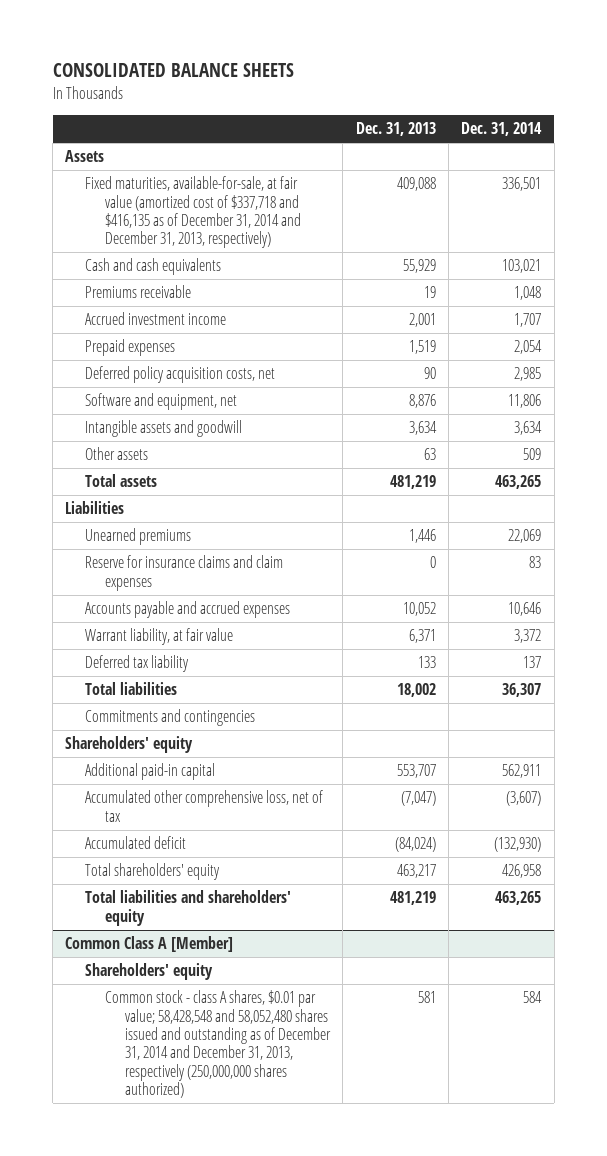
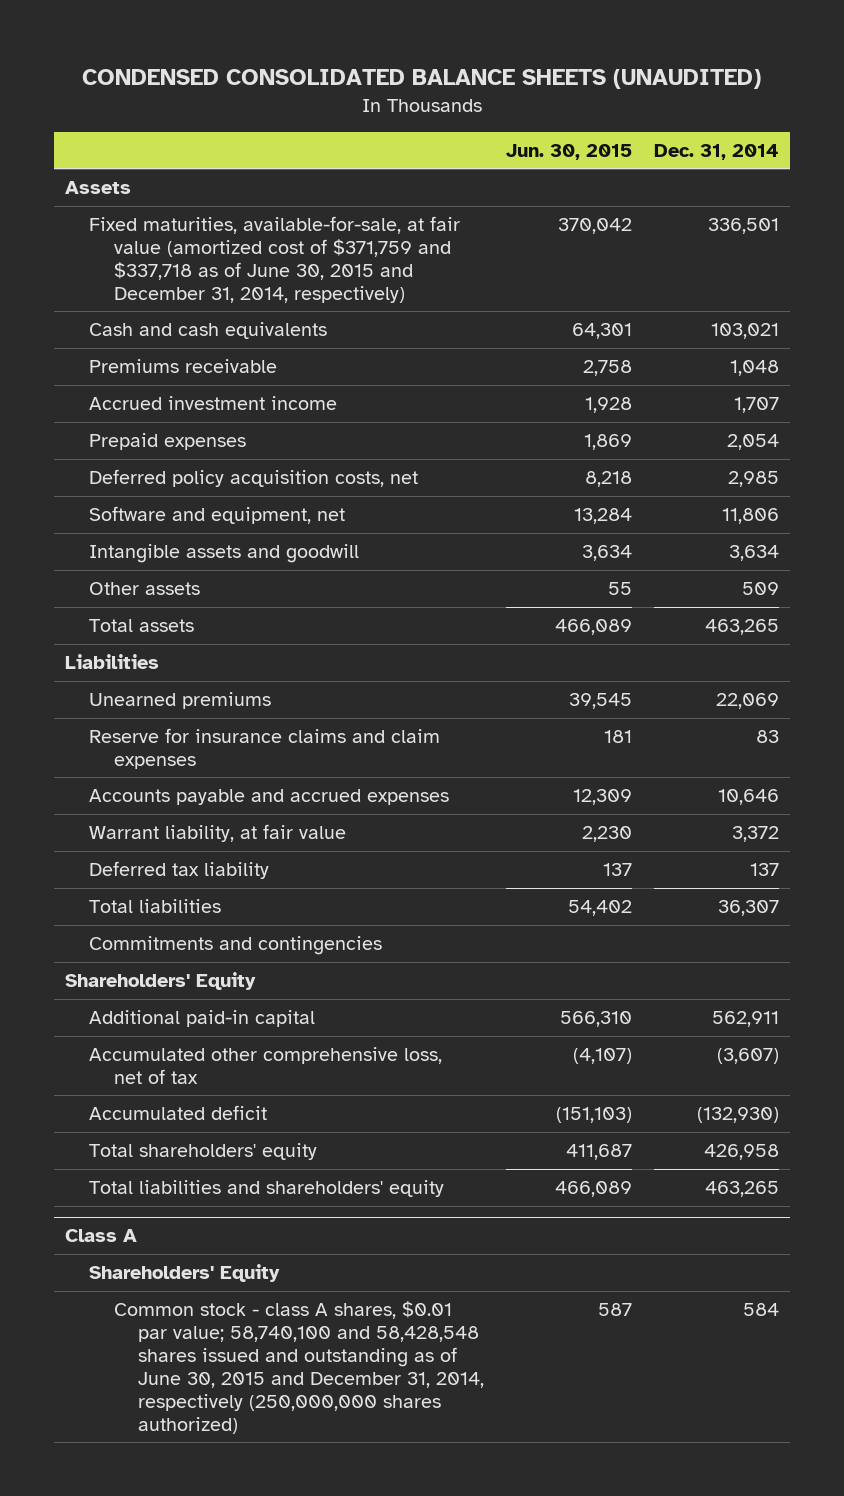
[52,63,294,78] CONSOLIDATED BALANCE SHEETS -> [82,69,762,90] CONDENSED CONSOLIDATED BALANCE SHEETS (UNAUDITED)
[355,122,436,137] Dec. 31, 2013 -> none
none -> [505,143,632,160] Jun. 30, 2015
[85,176,302,249] Fixed maturities, available-for-sale, at fair value (amortized cost of $337,718 and $416,135 as of December 31, 2014 and December 31, 2013, respectively) -> [89,216,461,303] Fixed maturities, available-for-sale, at fair value (amortized cost of $371,759 and $337,718 as of June 30, 2015 and December 31, 2014, respectively)
[65,736,194,754] Shareholders' equity -> [65,972,257,991] Shareholders' Equity
[65,936,234,953] Common Class A [Member] -> [65,1229,138,1243] Class A
[85,963,214,981] Shareholders' equity -> [89,1264,281,1283] Shareholders' Equity
[105,990,331,1099] Common stock - class A shares, $0.01 par value; 58,428,548 and 58,052,480 shares issued and outstanding as of December 31, 2014 and December 31, 2013, respectively (250,000,000 shares authorized) -> [113,1301,484,1434] Common stock - class A shares, $0.01 par value; 58,740,100 and 58,428,548 shares issued and outstanding as of June 30, 2015 and December 31, 2014, respectively (250,000,000 shares authorized)

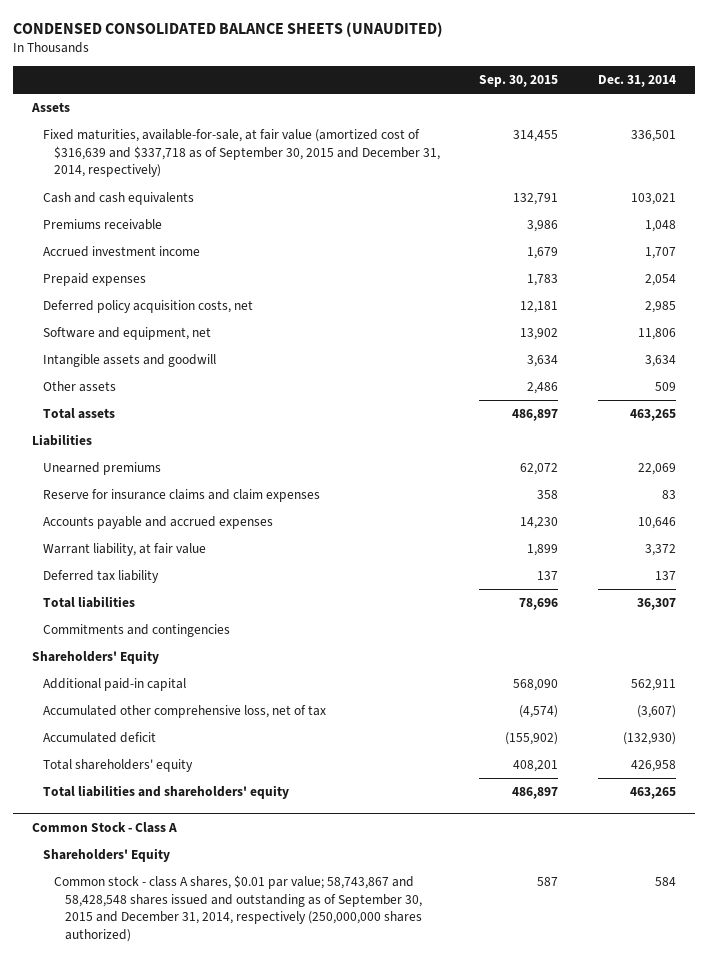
[505,143,632,160] Jun. 30, 2015 -> none
none -> [479,75,559,88] Sep. 30, 2015
[89,216,461,303] Fixed maturities, available-for-sale, at fair value (amortized cost of $371,759 and $337,718 as of June 30, 2015 and December 31, 2014, respectively) -> [43,129,441,178] Fixed maturities, available-for-sale, at fair value (amortized cost of $316,639 and $337,718 as of September 30, 2015 and December 31, 2014, respectively)
[65,1229,138,1243] Class A -> [32,821,178,833] Common Stock - Class A
[113,1301,484,1434] Common stock - class A shares, $0.01 par value; 58,740,100 and 58,428,548 shares issued and outstanding as of June 30, 2015 and December 31, 2014, respectively (250,000,000 shares authorized) -> [54,875,423,943] Common stock - class A shares, $0.01 par value; 58,743,867 and 58,428,548 shares issued and outstanding as of September 30, 2015 and December 31, 2014, respectively (250,000,000 shares authorized)

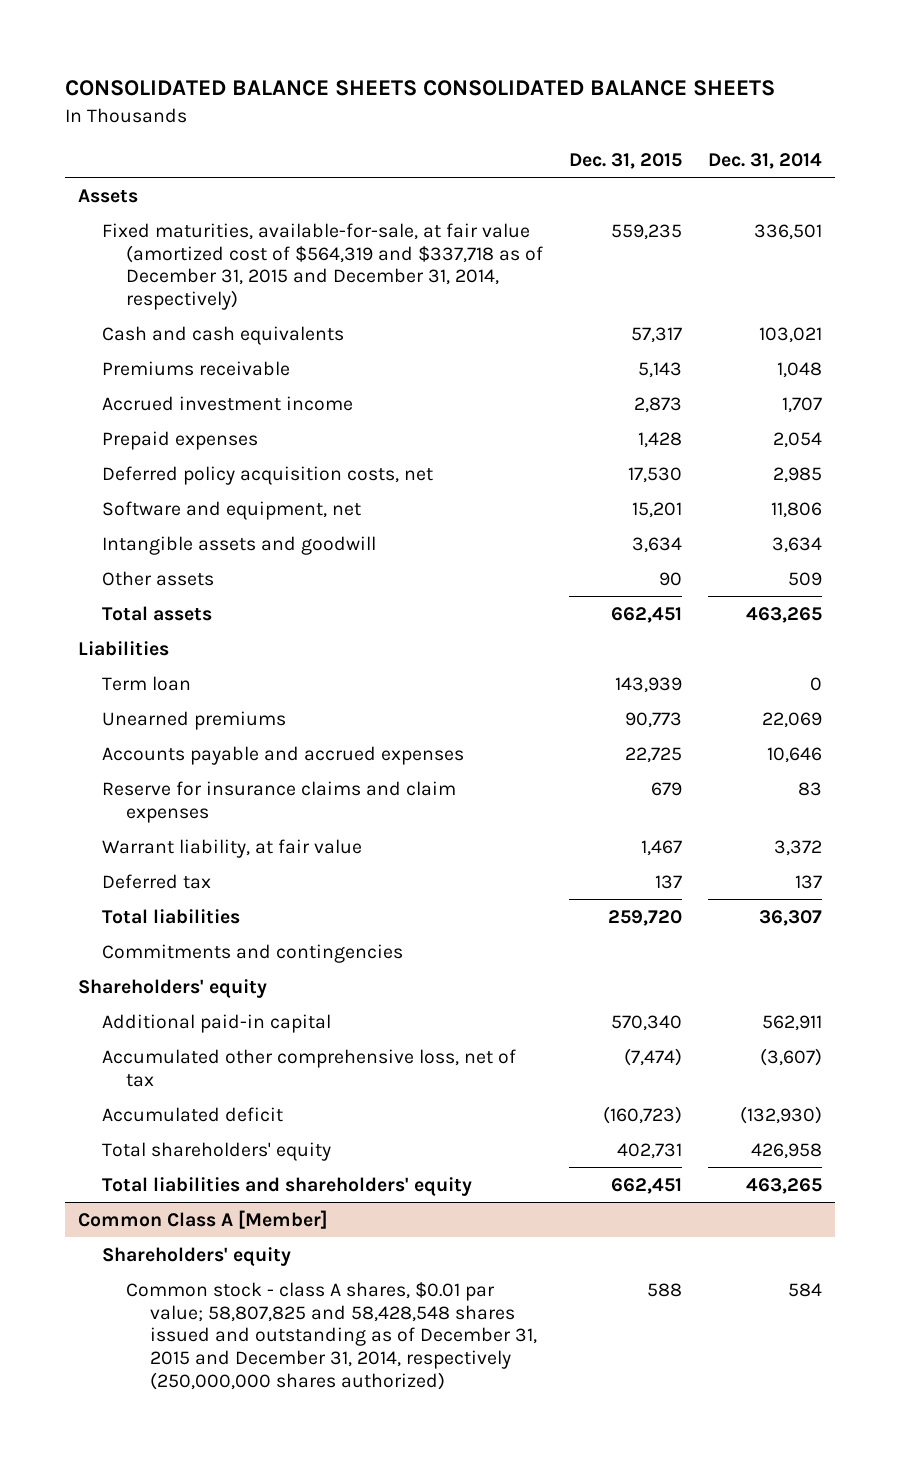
[12,21,443,37] CONDENSED CONSOLIDATED BALANCE SHEETS (UNAUDITED) -> [64,80,775,97] CONSOLIDATED BALANCE SHEETS CONSOLIDATED BALANCE SHEETS
[479,75,559,88] Sep. 30, 2015 -> none
none -> [568,152,682,169] Dec. 31, 2015
[43,129,441,178] Fixed maturities, available-for-sale, at fair value (amortized cost of $316,639 and $337,718 as of September 30, 2015 and December 31, 2014, respectively) -> [101,222,543,310] Fixed maturities, available-for-sale, at fair value (amortized cost of $564,319 and $337,718 as of December 31, 2015 and December 31, 2014, respectively)
none -> [101,675,191,691] Term loan
[43,489,321,503] Reserve for insurance claims and claim expenses -> [101,780,456,823] Reserve for insurance claims and claim expenses
[43,570,160,584] Deferred tax liability -> [101,873,211,889] Deferred tax
[32,650,160,665] Shareholders' Equity -> [77,978,267,998] Shareholders' equity
[32,821,178,833] Common Stock - Class A -> [77,1209,328,1229] Common Class A [Member]
[43,848,171,863] Shareholders' Equity -> [101,1246,291,1266] Shareholders' equity
[54,875,423,943] Common stock - class A shares, $0.01 par value; 58,743,867 and 58,428,548 shares issued and outstanding as of September 30, 2015 and December 31, 2014, respectively (250,000,000 shares authorized) -> [125,1281,537,1390] Common stock - class A shares, $0.01 par value; 58,807,825 and 58,428,548 shares issued and outstanding as of December 31, 2015 and December 31, 2014, respectively (250,000,000 shares authorized)

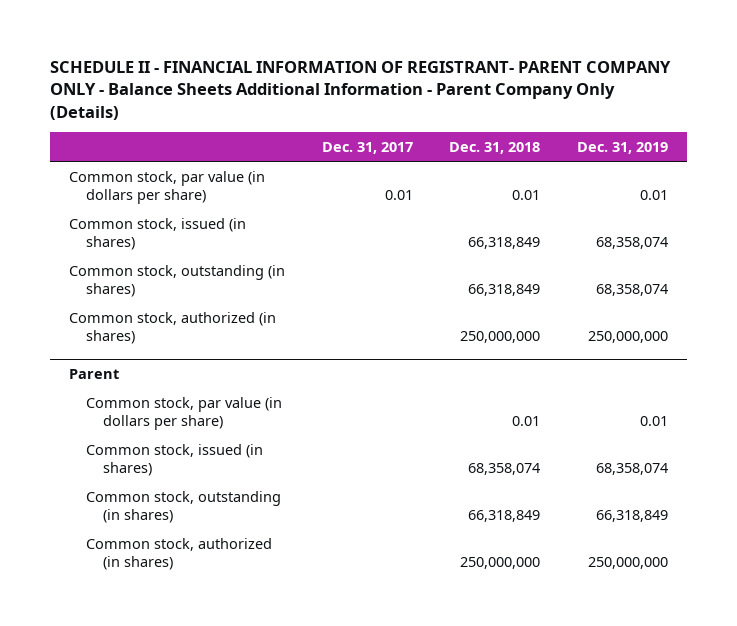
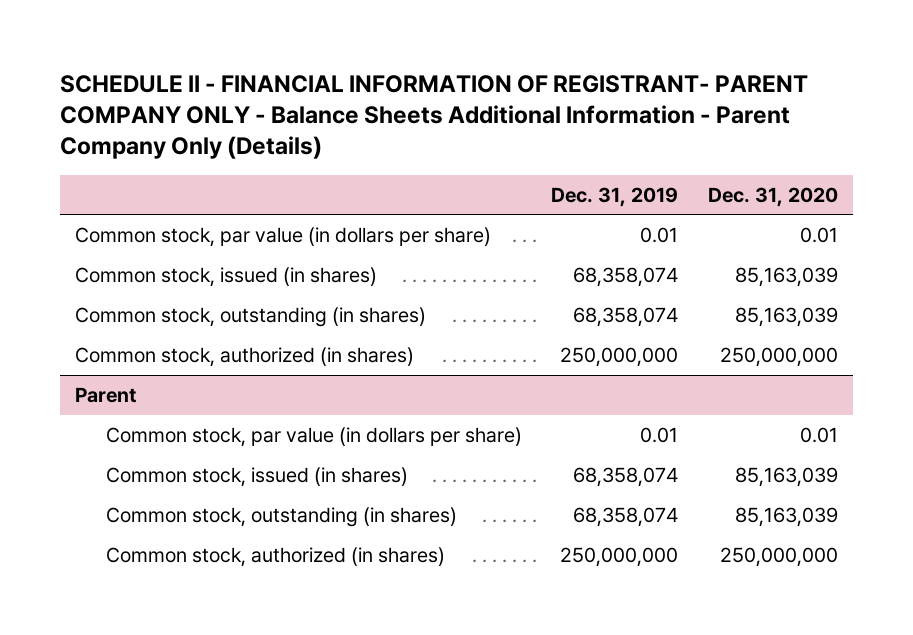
[321,141,413,154] Dec. 31, 2017 -> none
[449,141,541,154] Dec. 31, 2018 -> none
none -> [708,186,839,207] Dec. 31, 2020
[596,509,669,522] 66,318,849 -> [573,506,679,527] 68,358,074

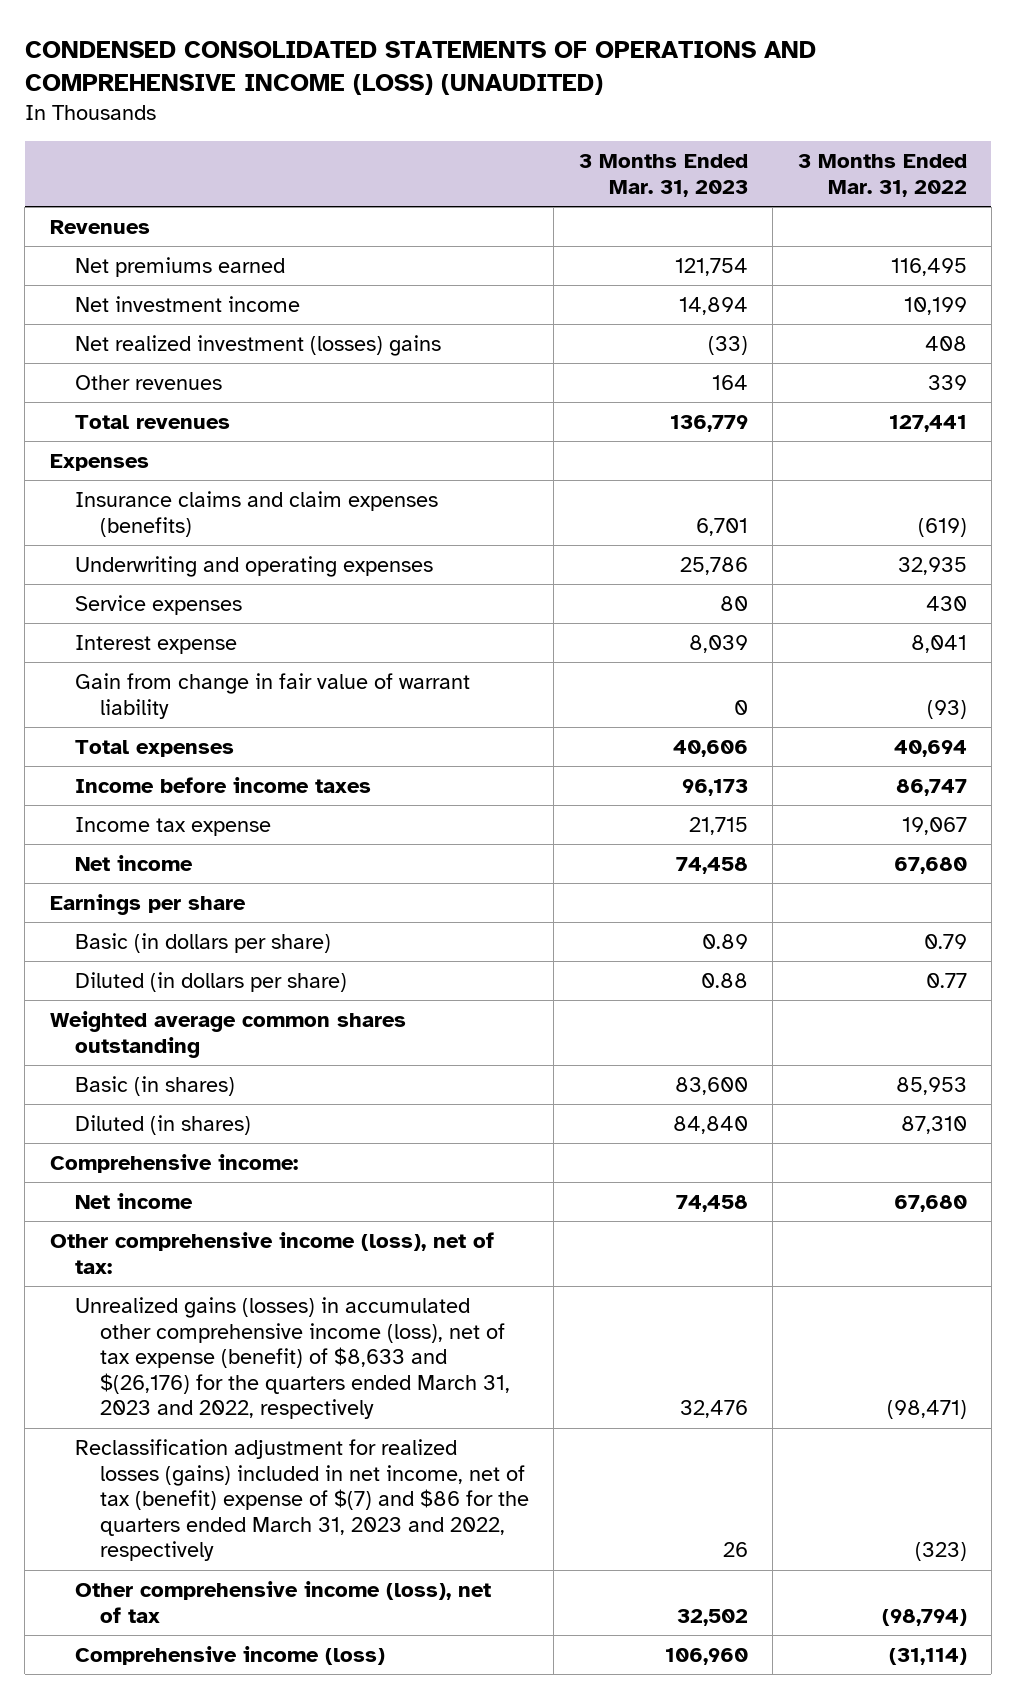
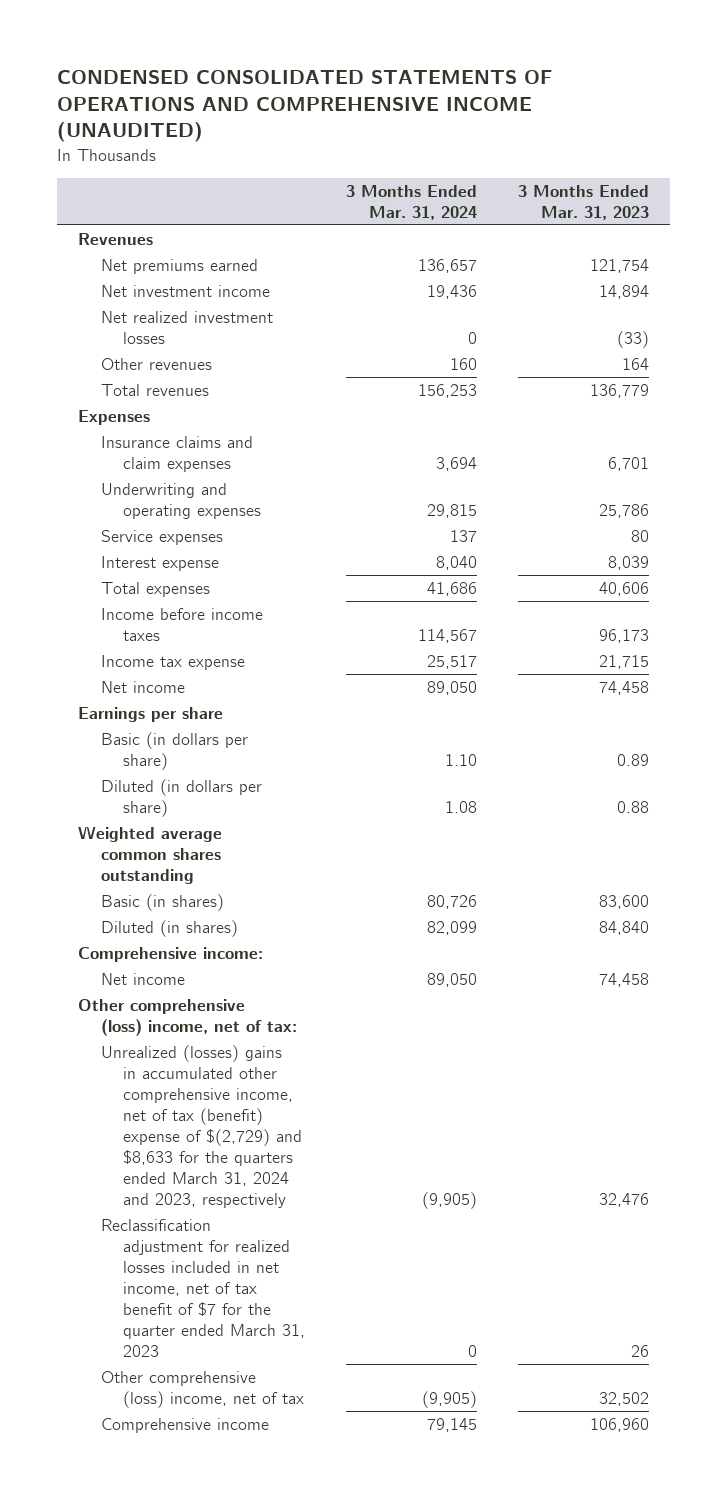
[24,40,816,95] CONDENSED CONSOLIDATED STATEMENTS OF OPERATIONS AND COMPREHENSIVE INCOME (LOSS) (UNAUDITED) -> [57,69,553,143] CONDENSED CONSOLIDATED STATEMENTS OF OPERATIONS AND COMPREHENSIVE INCOME (UNAUDITED)
[797,154,967,197] 3 Months Ended Mar. 31, 2022 -> none
none -> [346,184,478,220] 3 Months Ended Mar. 31, 2024
[74,334,441,356] Net realized investment (losses) gains -> [100,311,273,344] Net realized investment losses
[74,490,438,537] Insurance claims and claim expenses (benefits) -> [100,436,253,472] Insurance claims and claim expenses
[74,672,470,719] Gain from change in fair value of warrant liability -> none
[49,1231,494,1274] Other comprehensive income (loss), net of tax: -> [77,999,297,1036] Other comprehensive (loss) income, net of tax:
[74,1296,511,1420] Unrealized gains (losses) in accumulated other comprehensive income (loss), net of tax expense (benefit) of $8,633 and $(26,176) for the quarters ended March 31, 2023 and 2022, respectively -> [100,1045,303,1208] Unrealized (losses) gains in accumulated other comprehensive income, net of tax (benefit) expense of $(2,729) and $8,633 for the quarters ended March 31, 2024 and 2023, respectively
[74,1438,530,1562] Reclassification adjustment for realized losses (gains) included in net income, net of tax (benefit) expense of $(7) and $86 for the quarters ended March 31, 2023 and 2022, respectively -> [100,1219,306,1357] Reclassification adjustment for realized losses included in net income, net of tax benefit of $7 for the quarter ended March 31, 2023
[74,1580,491,1623] Other comprehensive income (loss), net of tax -> [100,1371,305,1408] Other comprehensive (loss) income, net of tax
[74,1645,385,1665] Comprehensive income (loss) -> [100,1418,269,1434] Comprehensive income

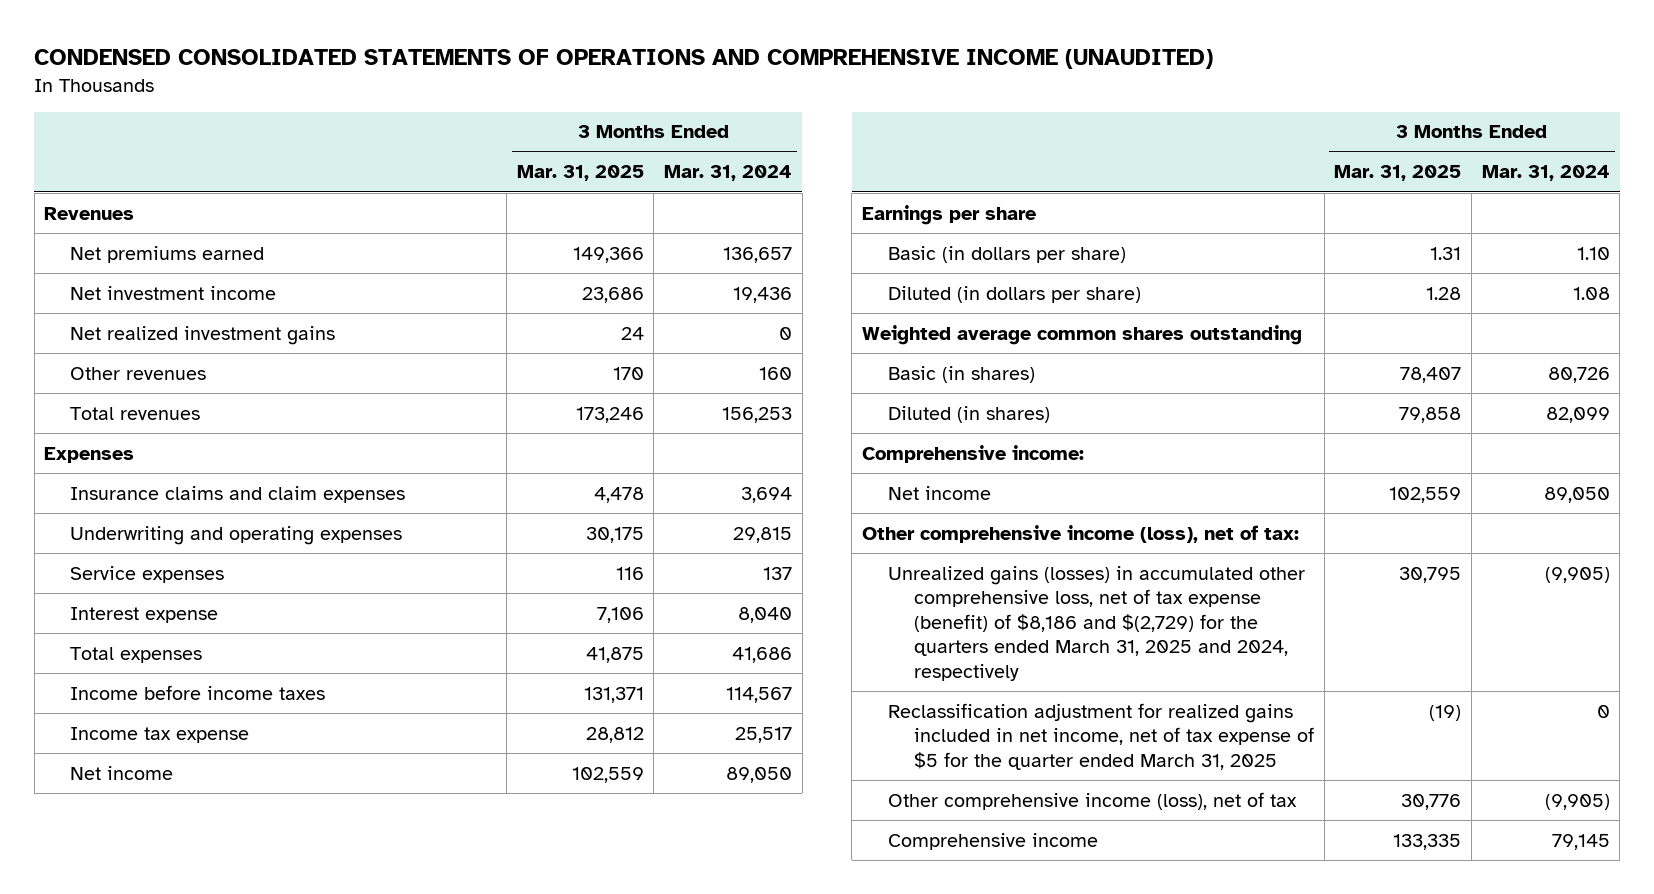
[518,184,650,220] 3 Months Ended Mar. 31, 2023 -> none
none -> [516,165,644,182] Mar. 31, 2025
[100,311,273,344] Net realized investment losses -> [70,325,336,345] Net realized investment gains
[77,999,297,1036] Other comprehensive (loss) income, net of tax: -> [861,524,1299,543] Other comprehensive income (loss), net of tax:
[100,1045,303,1208] Unrealized (losses) gains in accumulated other comprehensive income, net of tax (benefit) expense of $(2,729) and $8,633 for the quarters ended March 31, 2024 and 2023, respectively -> [888,565,1306,681] Unrealized gains (losses) in accumulated other comprehensive loss, net of tax expense (benefit) of $8,186 and $(2,729) for the quarters ended March 31, 2025 and 2024, respectively
[100,1219,306,1357] Reclassification adjustment for realized losses included in net income, net of tax benefit of $7 for the quarter ended March 31, 2023 -> [888,702,1315,770] Reclassification adjustment for realized gains included in net income, net of tax expense of $5 for the quarter ended March 31, 2025
[100,1371,305,1408] Other comprehensive (loss) income, net of tax -> [888,791,1298,810] Other comprehensive income (loss), net of tax

